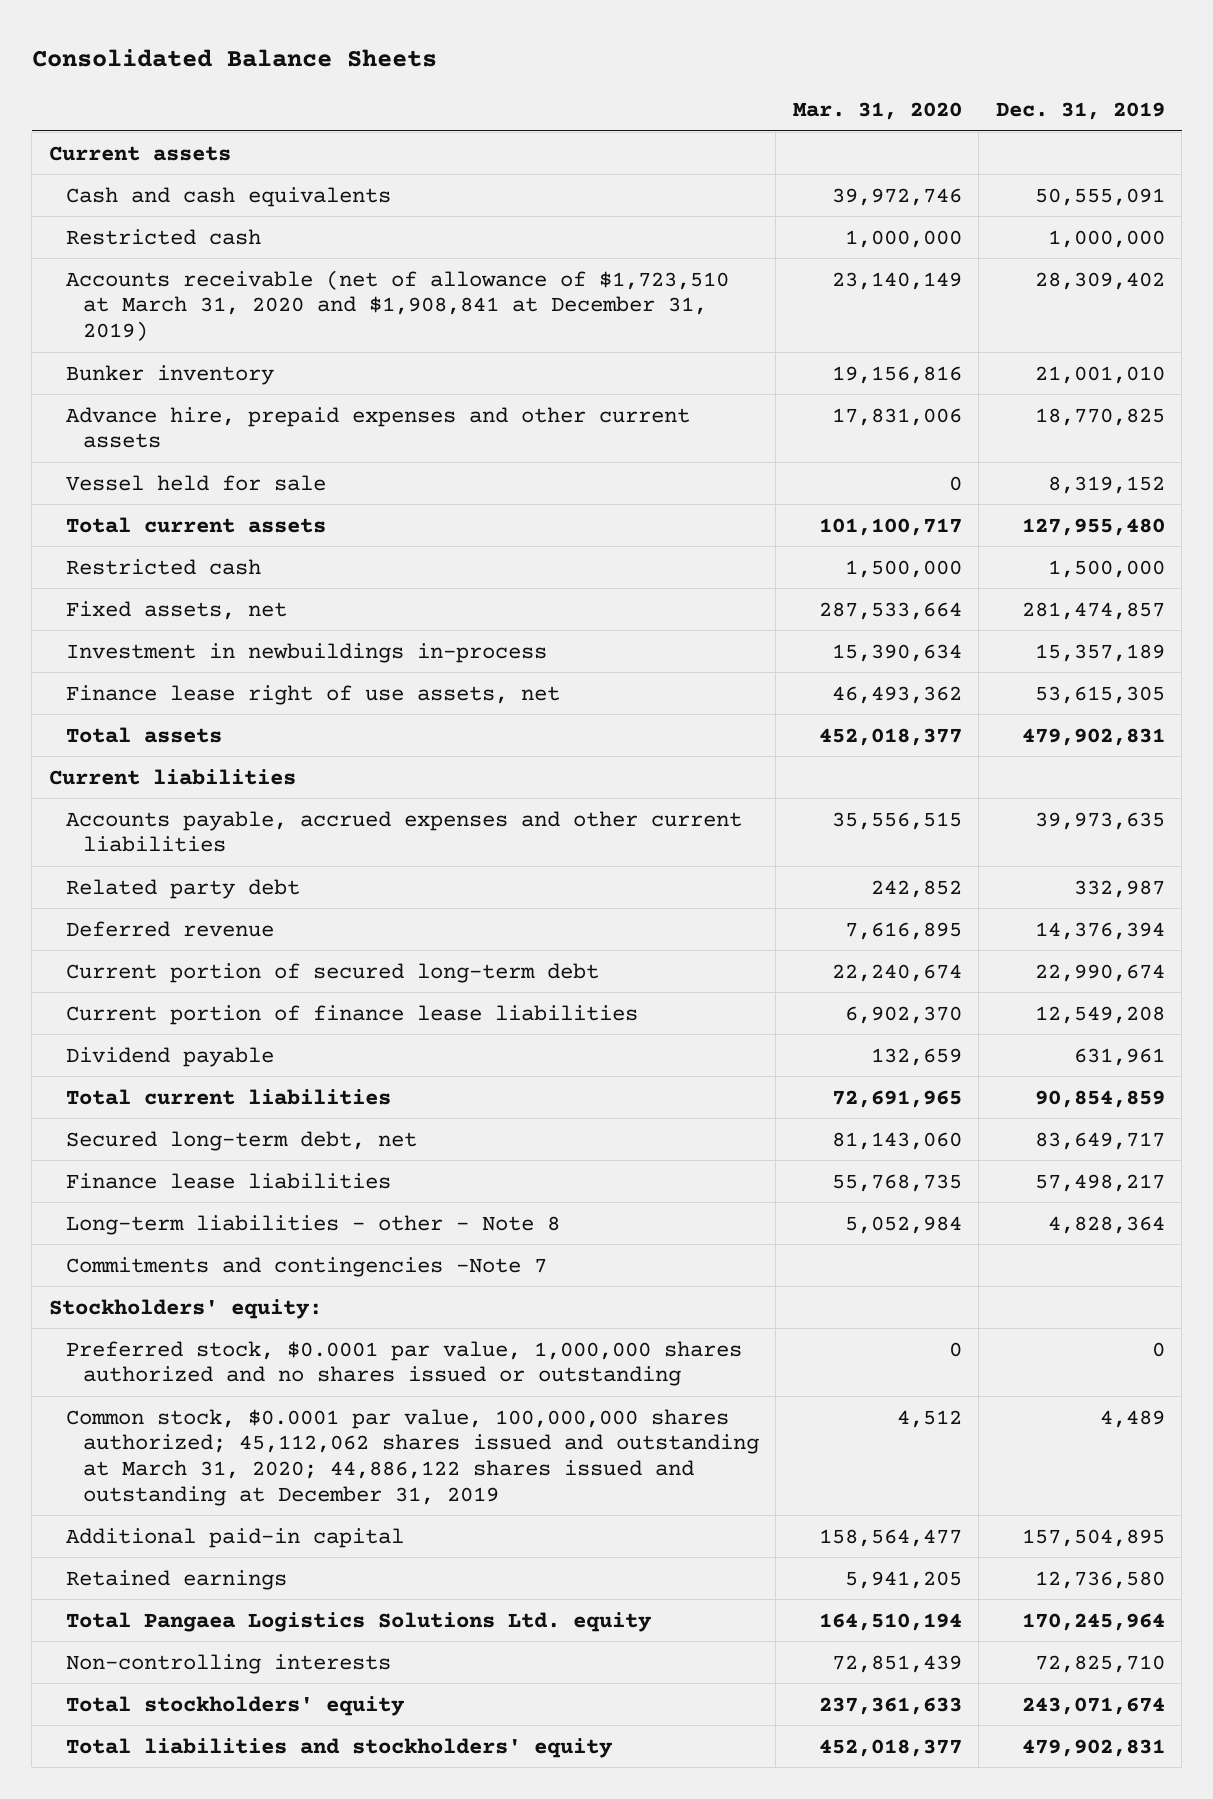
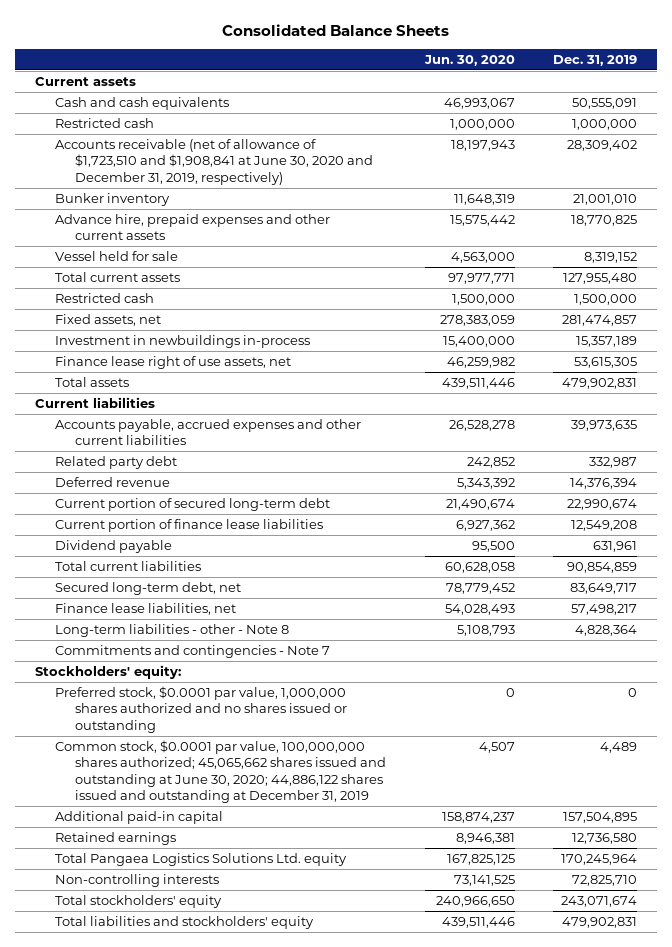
[792,101,962,120] Mar. 31, 2020 -> none
none -> [423,55,515,67] Jun. 30, 2020
[65,269,729,342] Accounts receivable (net of allowance of $1,723,510 at March 31, 2020 and $1,908,841 at December 31, 2019) -> [54,138,374,185] Accounts receivable (net of allowance of $1,723,510 and $1,908,841 at June 30, 2020 and December 31, 2019, respectively)
[65,1172,391,1189] Finance lease liabilities -> [54,602,236,615] Finance lease liabilities, net
[65,1256,547,1277] Commitments and contingencies -Note 7 -> [54,644,330,658] Commitments and contingencies - Note 7
[65,1408,759,1506] Common stock, $0.0001 par value, 100,000,000 shares authorized; 45,112,062 shares issued and outstanding at March 31, 2020; 44,886,122 shares issued and outstanding at December 31, 2019 -> [54,739,387,804] Common stock, $0.0001 par value, 100,000,000 shares authorized; 45,065,662 shares issued and outstanding at June 30, 2020; 44,886,122 shares issued and outstanding at December 31, 2019

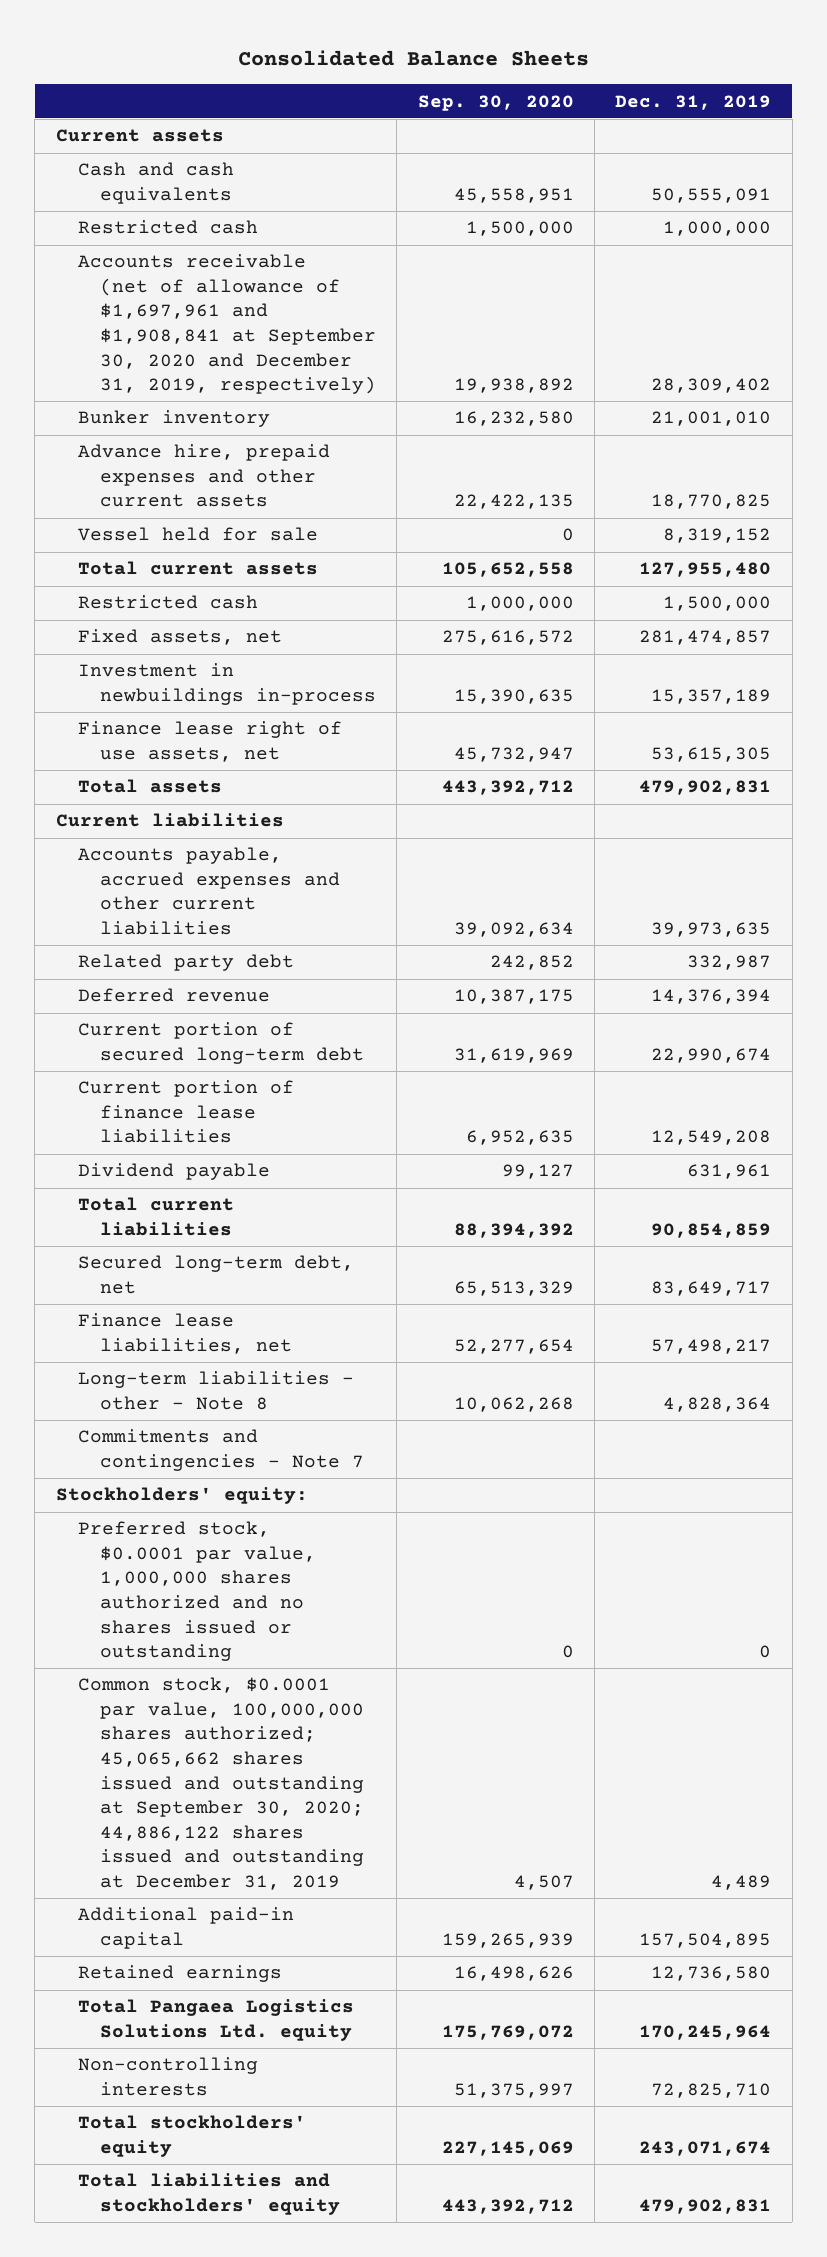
[423,55,515,67] Jun. 30, 2020 -> none
none -> [417,94,574,111] Sep. 30, 2020
[54,138,374,185] Accounts receivable (net of allowance of $1,723,510 and $1,908,841 at June 30, 2020 and December 31, 2019, respectively) -> [77,254,376,395] Accounts receivable (net of allowance of $1,697,961 and $1,908,841 at September 30, 2020 and December 31, 2019, respectively)
[54,739,387,804] Common stock, $0.0001 par value, 100,000,000 shares authorized; 45,065,662 shares issued and outstanding at June 30, 2020; 44,886,122 shares issued and outstanding at December 31, 2019 -> [77,1677,364,1890] Common stock, $0.0001 par value, 100,000,000 shares authorized; 45,065,662 shares issued and outstanding at September 30, 2020; 44,886,122 shares issued and outstanding at December 31, 2019

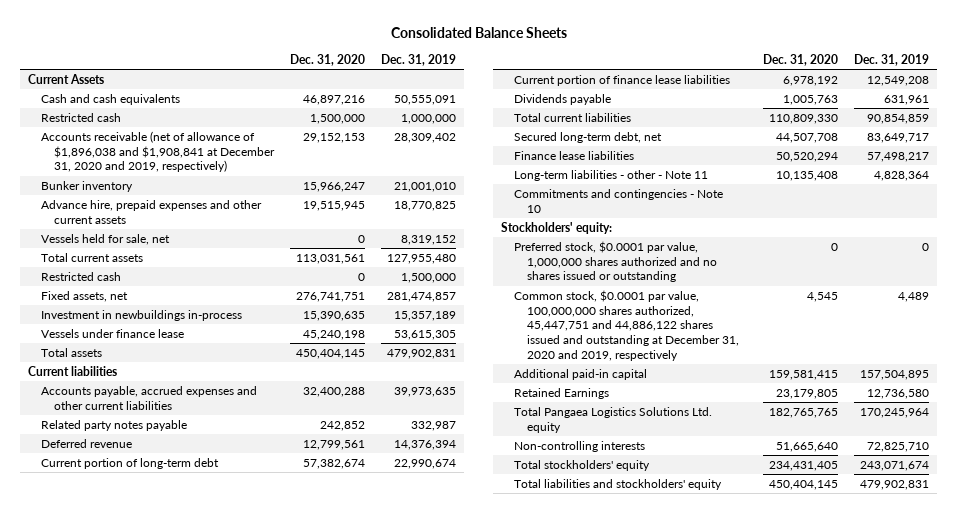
[417,94,574,111] Sep. 30, 2020 -> none
none -> [290,53,366,66] Dec. 31, 2020
[55,129,224,143] Current assets -> [28,73,105,84] Current Assets
[77,254,376,395] Accounts receivable (net of allowance of $1,697,961 and $1,908,841 at September 30, 2020 and December 31, 2019, respectively) -> [41,130,276,173] Accounts receivable (net of allowance of $1,896,038 and $1,908,841 at December 31, 2020 and 2019, respectively)
[77,527,318,542] Vessel held for sale -> [41,233,171,245] Vessels held for sale, net
[77,721,342,762] Finance lease right of use assets, net -> [41,328,185,338] Vessels under finance lease
[77,954,294,972] Related party debt -> [41,419,188,431] Related party notes payable
[77,1022,364,1064] Current portion of secured long-term debt -> [41,457,220,469] Current portion of long-term debt
[77,1163,270,1181] Dividend payable -> [513,93,611,105] Dividends payable
[77,1313,292,1354] Finance lease liabilities, net -> [513,150,634,160] Finance lease liabilities
[77,1371,354,1410] Long-term liabilities - other - Note 8 -> [513,169,708,181] Long-term liabilities - other - Note 11
[77,1429,364,1471] Commitments and contingencies - Note 7 -> [513,188,723,213] Commitments and contingencies - Note 10
[77,1677,364,1890] Common stock, $0.0001 par value, 100,000,000 shares authorized; 45,065,662 shares issued and outstanding at September 30, 2020; 44,886,122 shares issued and outstanding at December 31, 2019 -> [513,289,739,361] Common stock, $0.0001 par value, 100,000,000 shares authorized, 45,447,751 and 44,886,122 shares issued and outstanding at December 31, 2020 and 2019, respectively
[77,1965,282,1983] Retained earnings -> [513,387,609,399] Retained Earnings

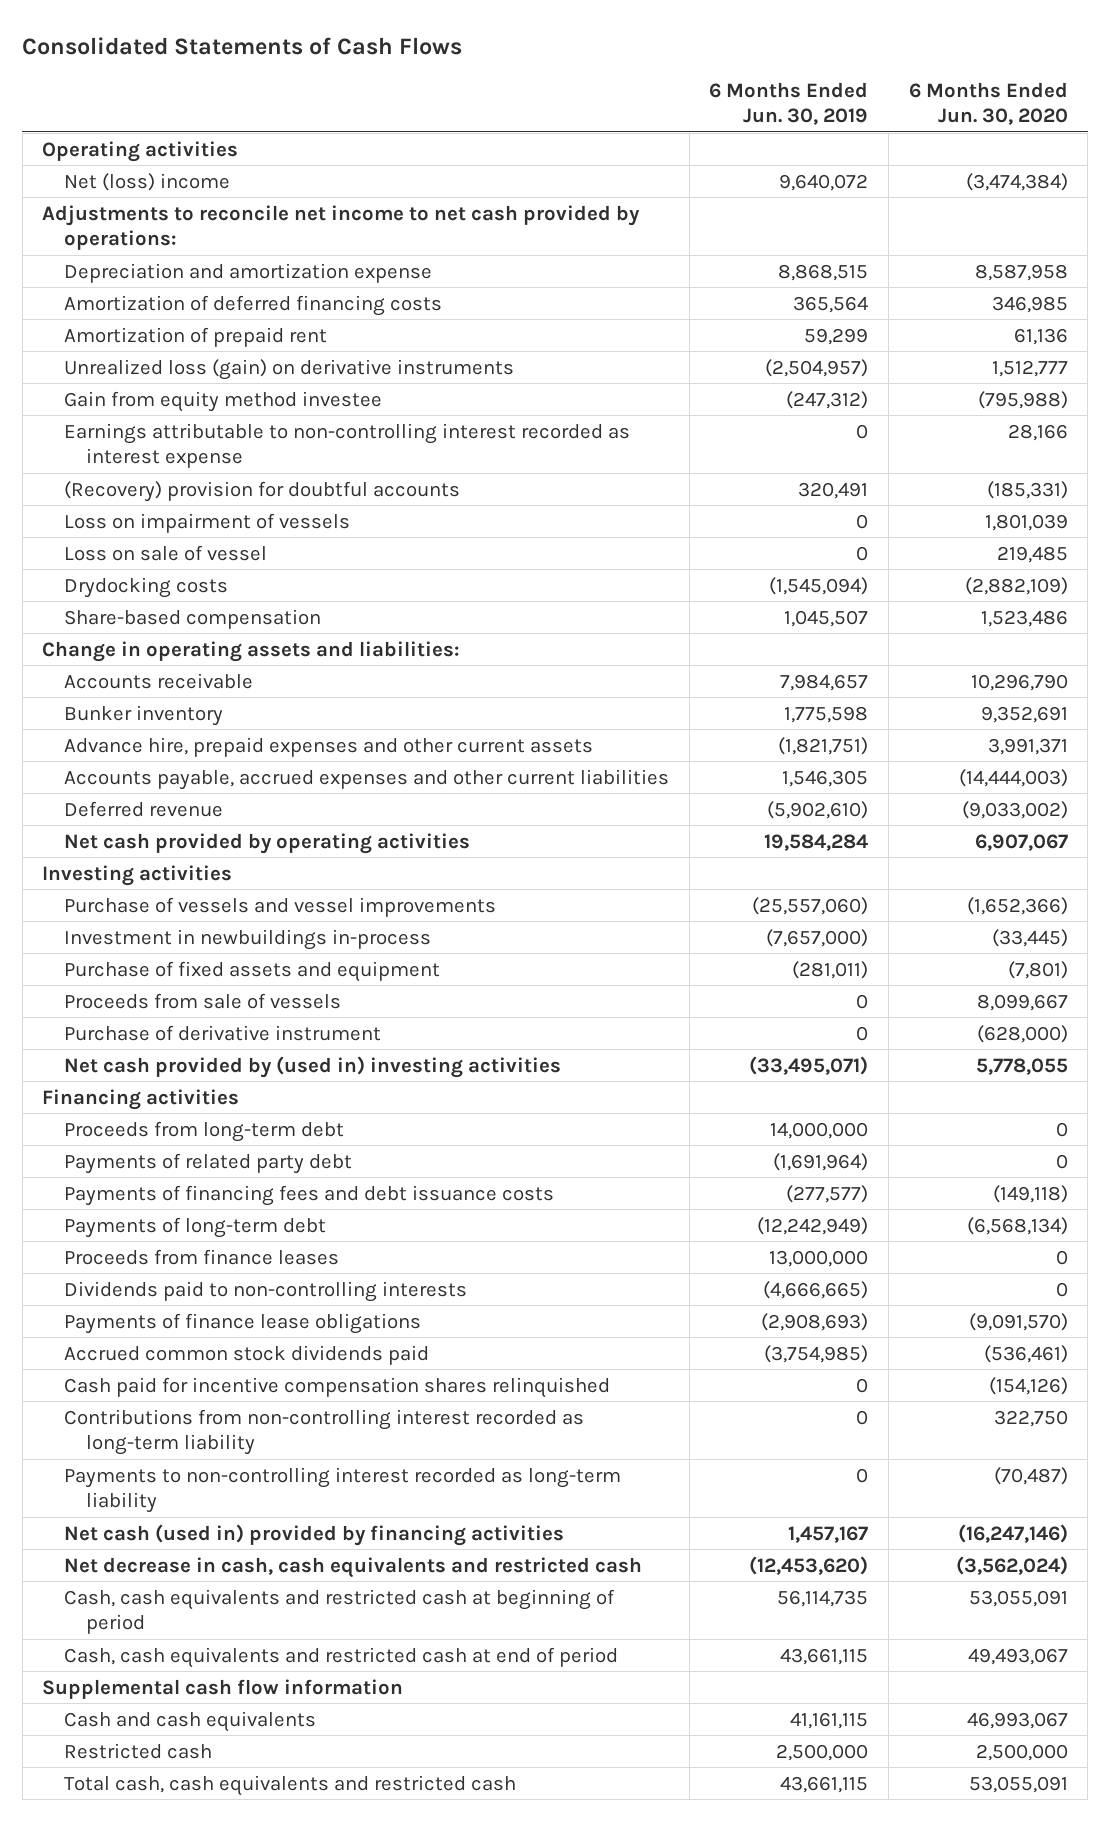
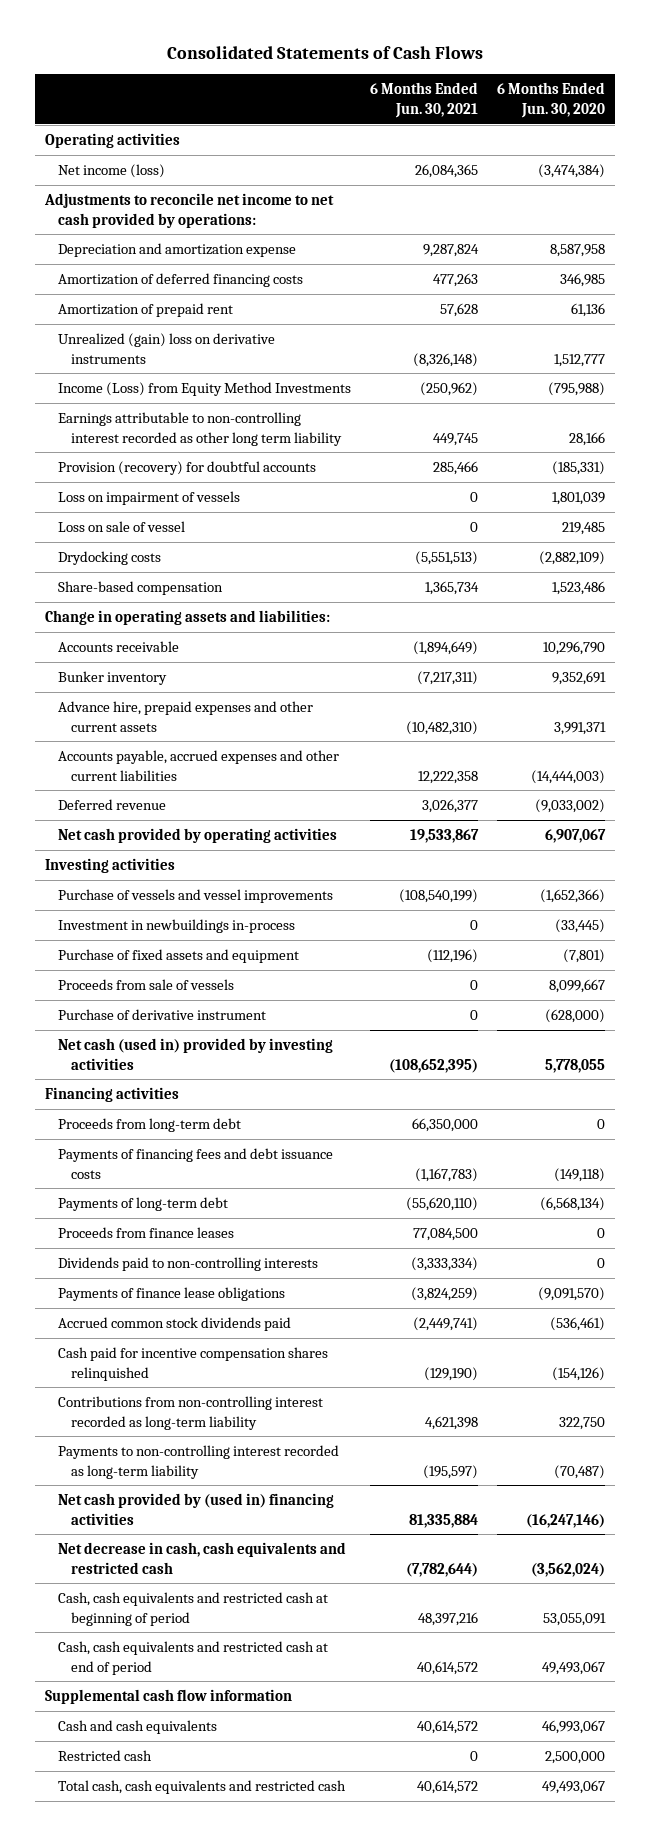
[709,81,869,126] 6 Months Ended Jun. 30, 2019 -> none
none -> [370,82,479,118] 6 Months Ended Jun. 30, 2021
[64,172,231,191] Net (loss) income -> [57,164,165,179] Net income (loss)
[64,358,515,380] Unrealized loss (gain) on derivative instruments -> [57,333,275,364] Unrealized (gain) loss on derivative instruments
[64,390,383,412] Gain from equity method investee -> [57,382,351,397] Income (Loss) from Equity Method Investments
[64,422,631,468] Earnings attributable to non-controlling interest recorded as interest expense -> [57,412,342,446] Earnings attributable to non-controlling interest recorded as other long term liability
[64,480,461,502] (Recovery) provision for doubtful accounts -> [57,461,316,476] Provision (recovery) for doubtful accounts
[64,1055,562,1078] Net cash provided by (used in) investing activities -> [57,1038,333,1070] Net cash (used in) provided by investing activities
[64,1152,353,1174] Payments of related party debt -> none
[64,1523,565,1546] Net cash (used in) provided by financing activities -> [57,1493,334,1525] Net cash provided by (used in) financing activities
[968,1775,1068,1793] 53,055,091 -> [542,1780,606,1795] 49,493,067

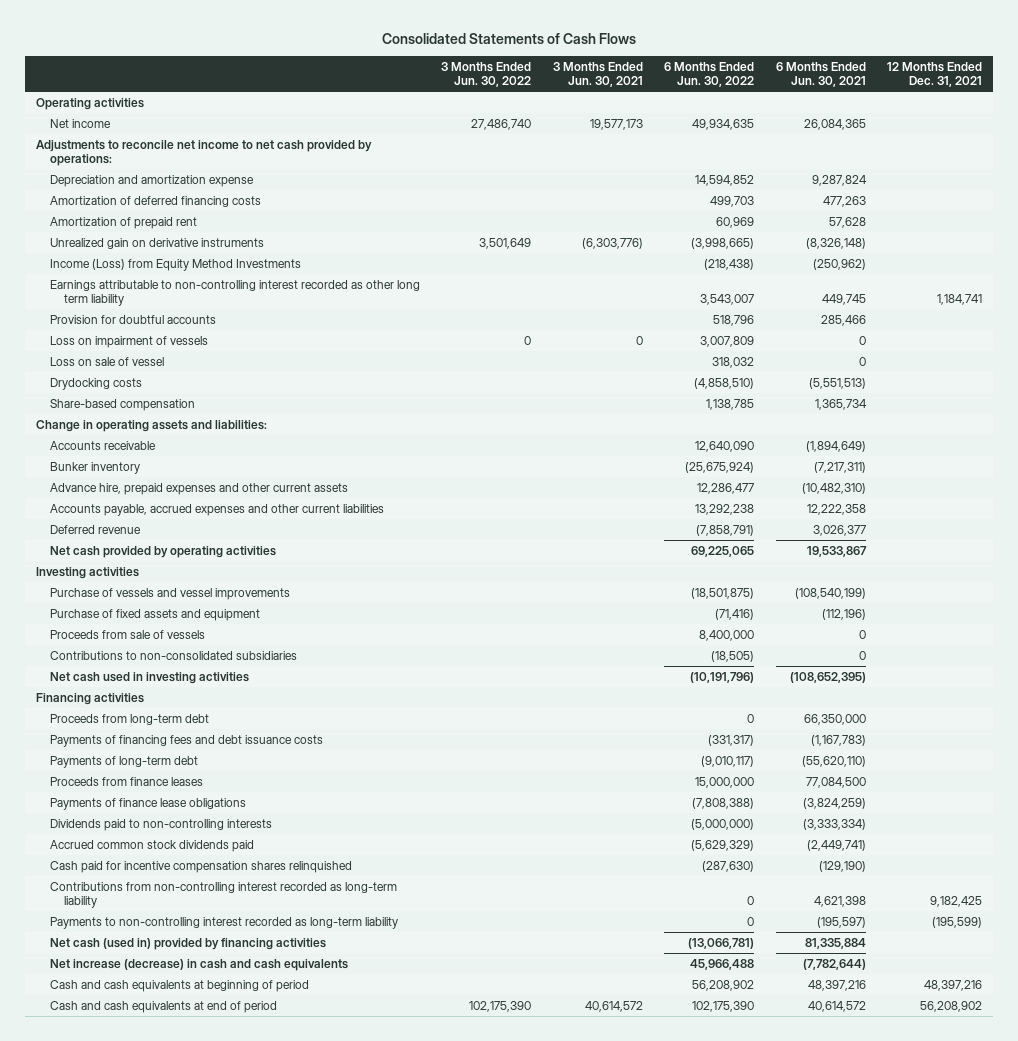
[497,82,606,118] 6 Months Ended Jun. 30, 2020 -> none
none -> [441,61,532,88] 3 Months Ended Jun. 30, 2022
none -> [552,61,643,88] 3 Months Ended Jun. 30, 2021
none -> [664,61,755,88] 6 Months Ended Jun. 30, 2022
none -> [886,61,982,88] 12 Months Ended Dec. 31, 2021
[57,164,165,179] Net income (loss) -> [50,118,112,128] Net income
[57,333,275,364] Unrealized (gain) loss on derivative instruments -> [50,237,265,249] Unrealized gain on derivative instruments
[57,461,316,476] Provision (recovery) for doubtful accounts -> [50,314,217,324] Provision for doubtful accounts
[57,919,295,934] Investment in newbuildings in-process -> none
[57,1009,266,1021] Purchase of derivative instrument -> none
none -> [50,650,298,660] Contributions to non-consolidated subsidiaries
[57,1038,333,1070] Net cash (used in) provided by investing activities -> [50,671,250,684] Net cash used in investing activities
[57,1257,318,1272] Dividends paid to non-controlling interests -> [50,818,273,831] Dividends paid to non-controlling interests
[44,1689,292,1705] Supplemental cash flow information -> none
[57,1720,217,1735] Cash and cash equivalents -> none
[57,1750,152,1762] Restricted cash -> none
[57,1780,346,1795] Total cash, cash equivalents and restricted cash -> none
[57,1493,334,1525] Net cash provided by (used in) financing activities -> [50,937,327,950] Net cash (used in) provided by financing activities
[57,1542,346,1574] Net decrease in cash, cash equivalents and restricted cash -> [50,958,349,971] Net increase (decrease) in cash and cash equivalents
[57,1592,328,1626] Cash, cash equivalents and restricted cash at beginning of period -> [50,979,310,992] Cash and cash equivalents at beginning of period
[57,1641,328,1675] Cash, cash equivalents and restricted cash at end of period -> [50,1000,278,1013] Cash and cash equivalents at end of period

